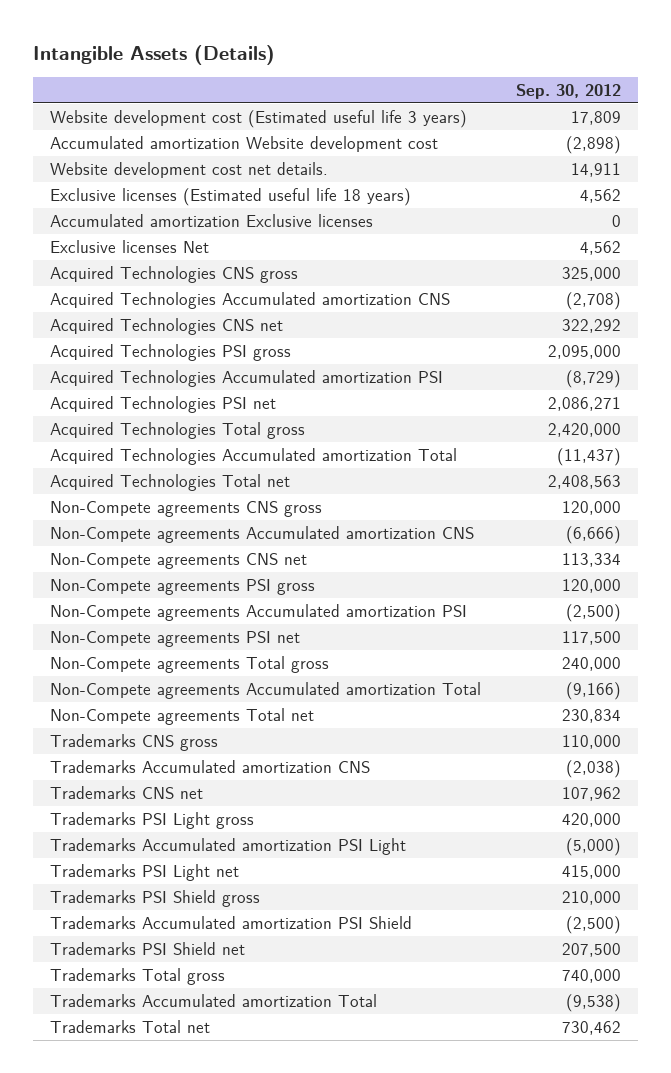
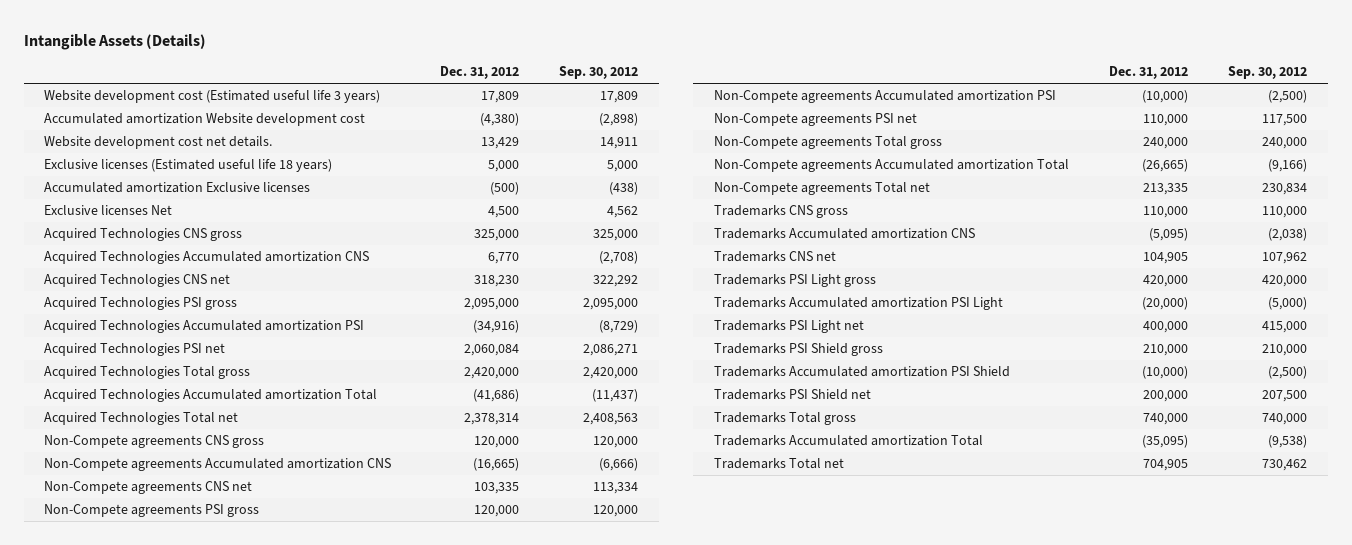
none -> [439,66,519,80] Dec. 31, 2012
[579,188,621,203] 4,562 -> [607,160,639,173] 5,000
[611,214,621,227] 0 -> [609,182,639,196] (438)

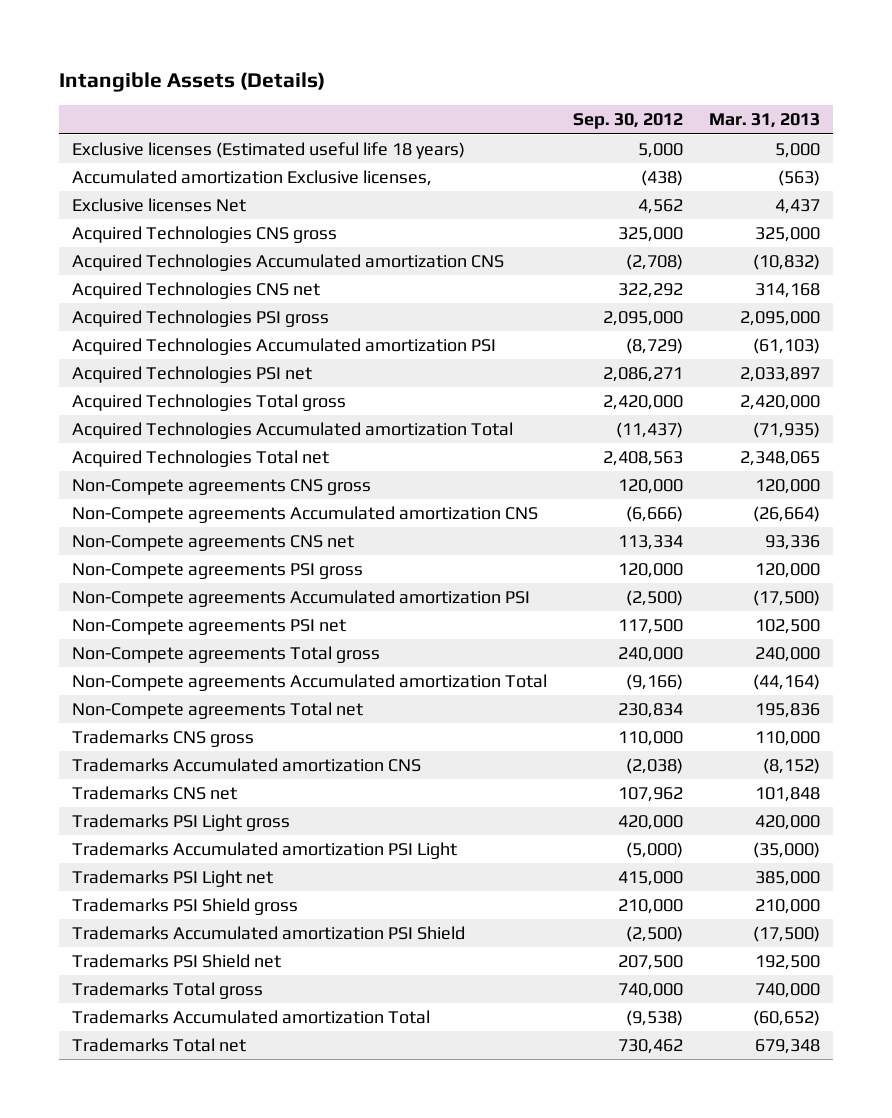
[439,66,519,80] Dec. 31, 2012 -> none
none -> [709,113,821,129] Mar. 31, 2013
[44,90,381,104] Website development cost (Estimated useful life 3 years) -> none
[44,113,366,127] Accumulated amortization Website development cost -> none
[44,136,273,150] Website development cost net details. -> none
[44,182,311,194] Accumulated amortization Exclusive licenses -> [72,170,433,187] Accumulated amortization Exclusive licenses,

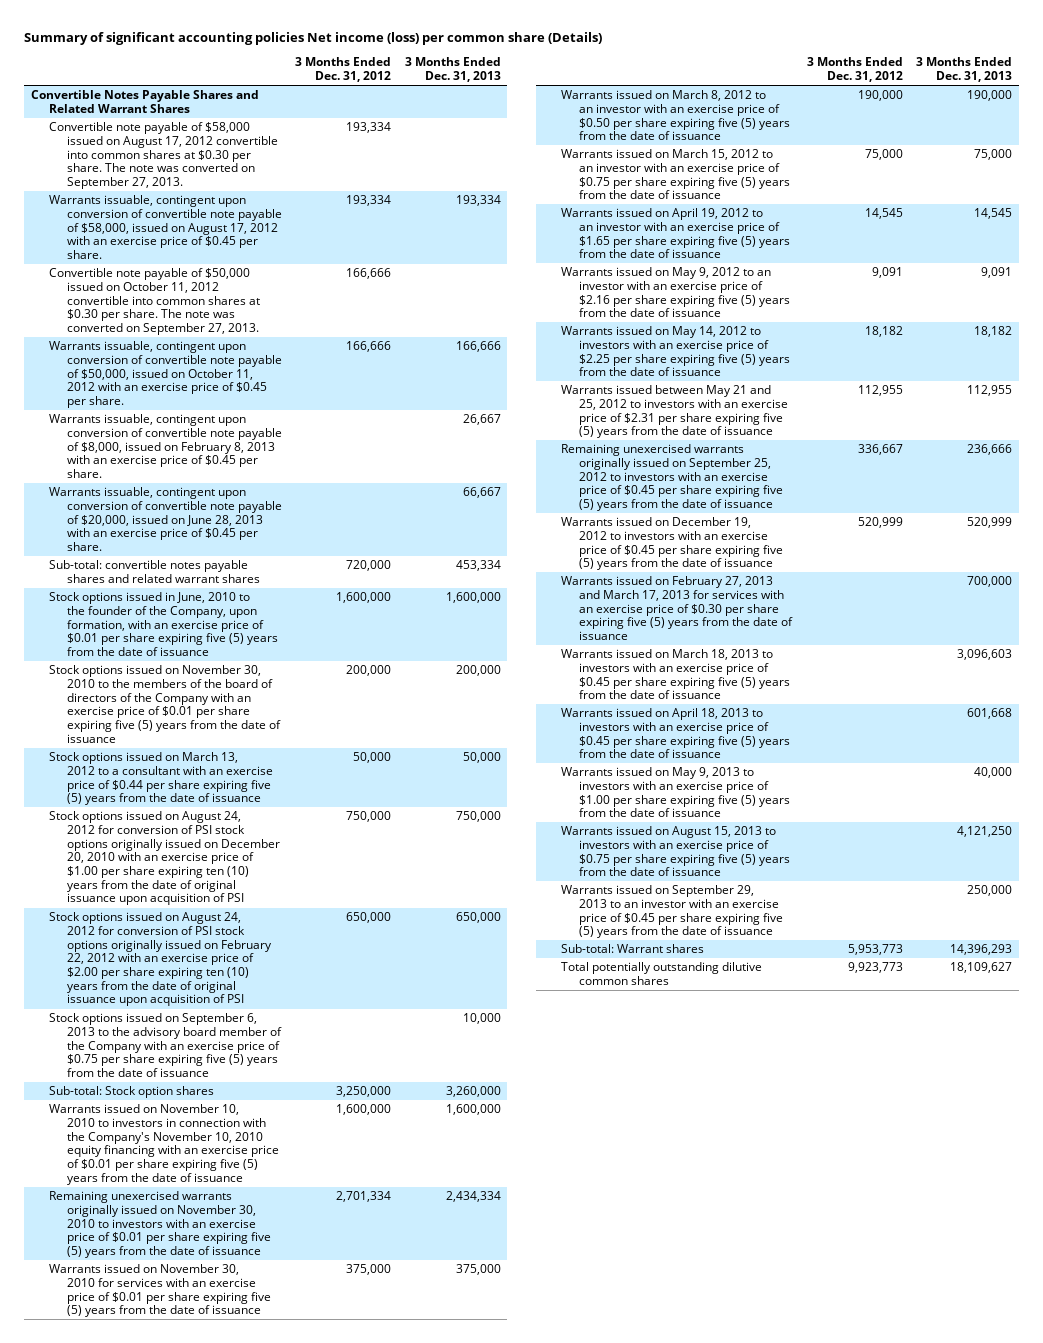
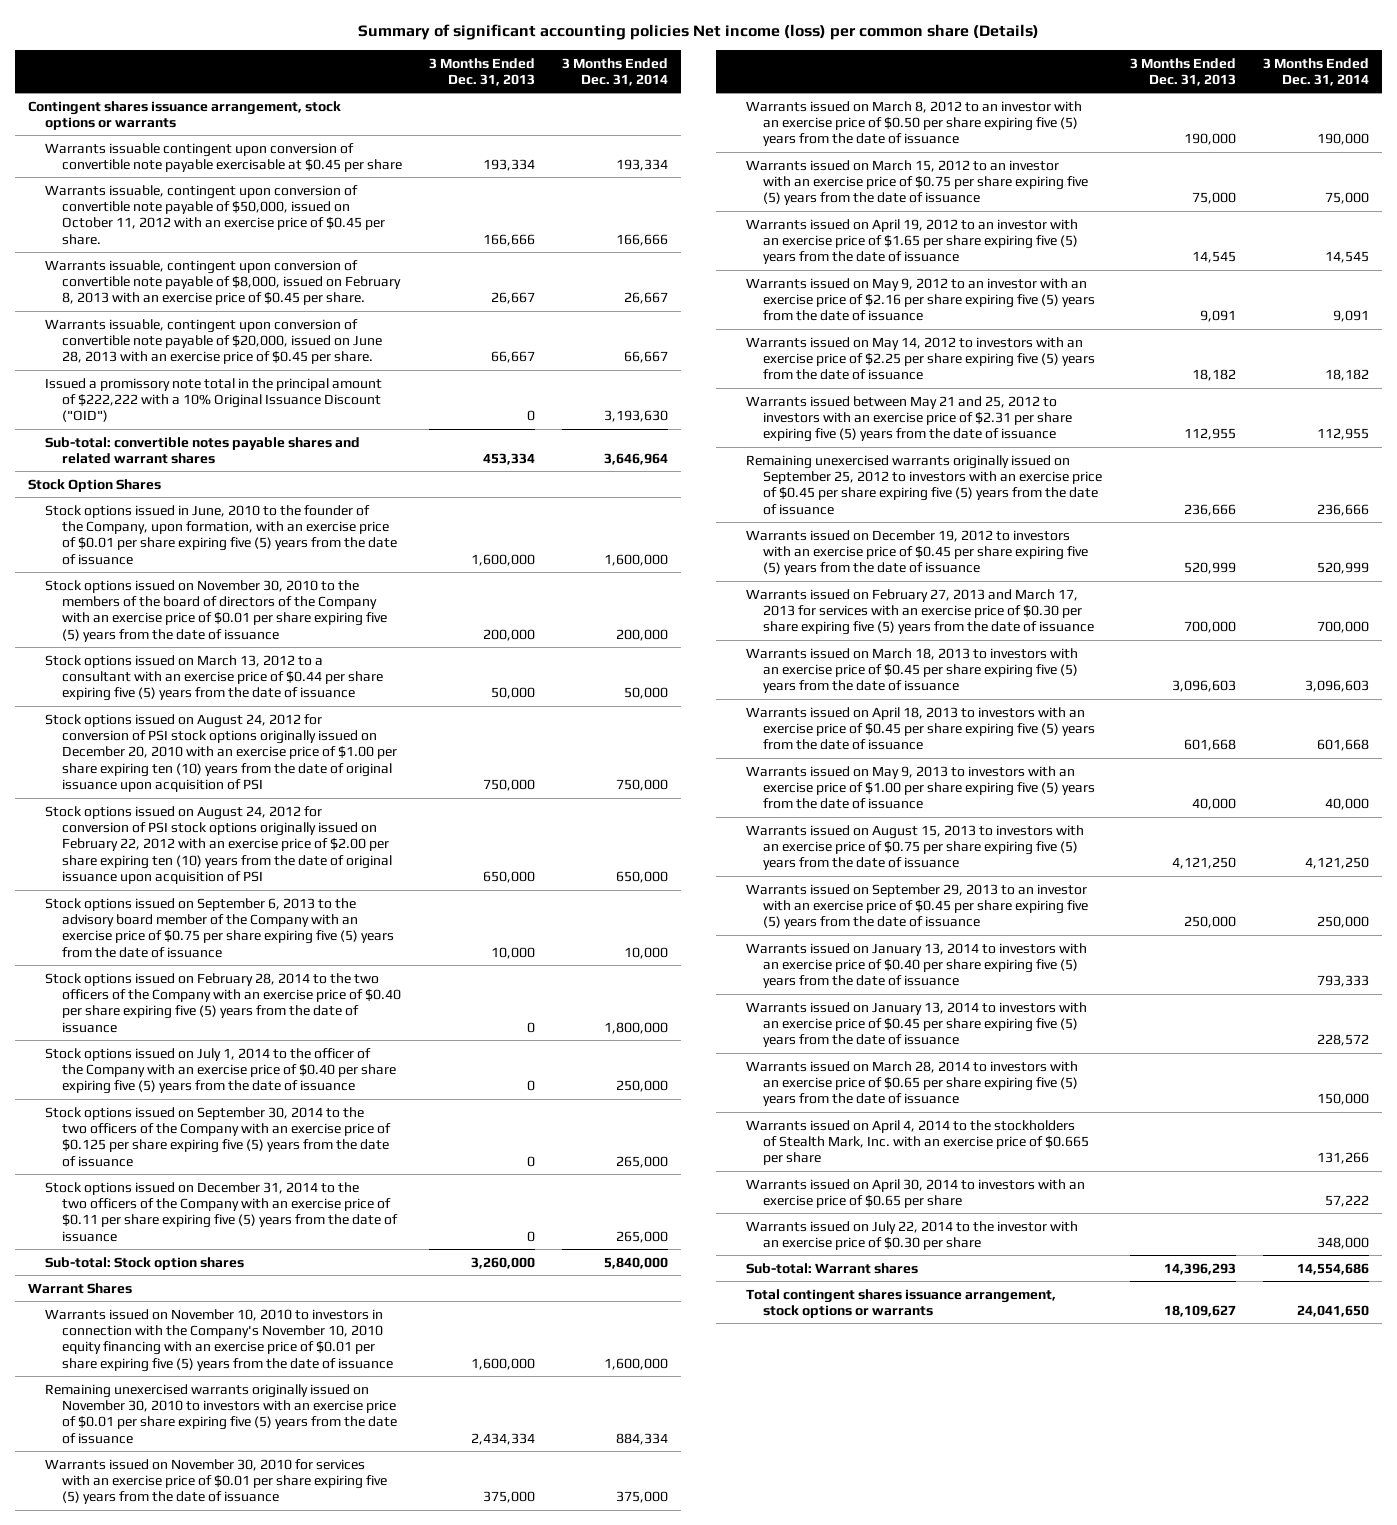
[295,57,392,82] 3 Months Ended Dec. 31, 2012 -> none
none -> [561,57,668,86] 3 Months Ended Dec. 31, 2014
[30,90,259,113] Convertible Notes Payable Shares and Related Warrant Shares -> none
[48,122,278,189] Convertible note payable of $58,000 issued on August 17, 2012 convertible into common shares at $0.30 per share. The note was converted on September 27, 2013. -> none
[48,268,260,335] Convertible note payable of $50,000 issued on October 11, 2012 convertible into common shares at $0.30 per share. The note was converted on September 27, 2013. -> none
none -> [28,100,342,130] Contingent shares issuance arrangement, stock options or warrants
[48,195,282,259] Warrants issuable, contingent upon conversion of convertible note payable of $58,000, issued on August 17, 2012 with an exercise price of $0.45 per share. -> [45,142,403,172] Warrants issuable contingent upon conversion of convertible note payable exercisable at $0.45 per share
none -> [45,377,383,423] Issued a promissory note total in the principal amount of $222,222 with a 10% Original Issuance Discount ("OID")
none -> [28,478,162,492] Stock Option Shares
none -> [45,972,402,1033] Stock options issued on February 28, 2014 to the two officers of the Company with an exercise price of $0.40 per share expiring five (5) years from the date of issuance
none -> [45,1047,397,1095] Stock options issued on July 1, 2014 to the officer of the Company with an exercise price of $0.40 per share expiring five (5) years from the date of issuance
none -> [45,1106,392,1167] Stock options issued on September 30, 2014 to the two officers of the Company with an exercise price of $0.125 per share expiring five (5) years from the date of issuance
none -> [45,1181,399,1242] Stock options issued on December 31, 2014 to the two officers of the Company with an exercise price of $0.11 per share expiring five (5) years from the date of issuance
none -> [28,1282,133,1294] Warrant Shares
none -> [746,942,1088,989] Warrants issued on January 13, 2014 to investors with an exercise price of $0.40 per share expiring five (5) years from the date of issuance
none -> [746,1001,1088,1048] Warrants issued on January 13, 2014 to investors with an exercise price of $0.45 per share expiring five (5) years from the date of issuance
none -> [746,1060,1079,1107] Warrants issued on March 28, 2014 to investors with an exercise price of $0.65 per share expiring five (5) years from the date of issuance
none -> [746,1119,1090,1166] Warrants issued on April 4, 2014 to the stockholders of Stealth Mark, Inc. with an exercise price of $0.665 per share
none -> [746,1178,1086,1208] Warrants issued on April 30, 2014 to investors with an exercise price of $0.65 per share
none -> [746,1220,1079,1250] Warrants issued on July 22, 2014 to the investor with an exercise price of $0.30 per share
[560,962,762,985] Total potentially outstanding dilutive common shares -> [746,1288,1057,1318] Total contingent shares issuance arrangement, stock options or warrants

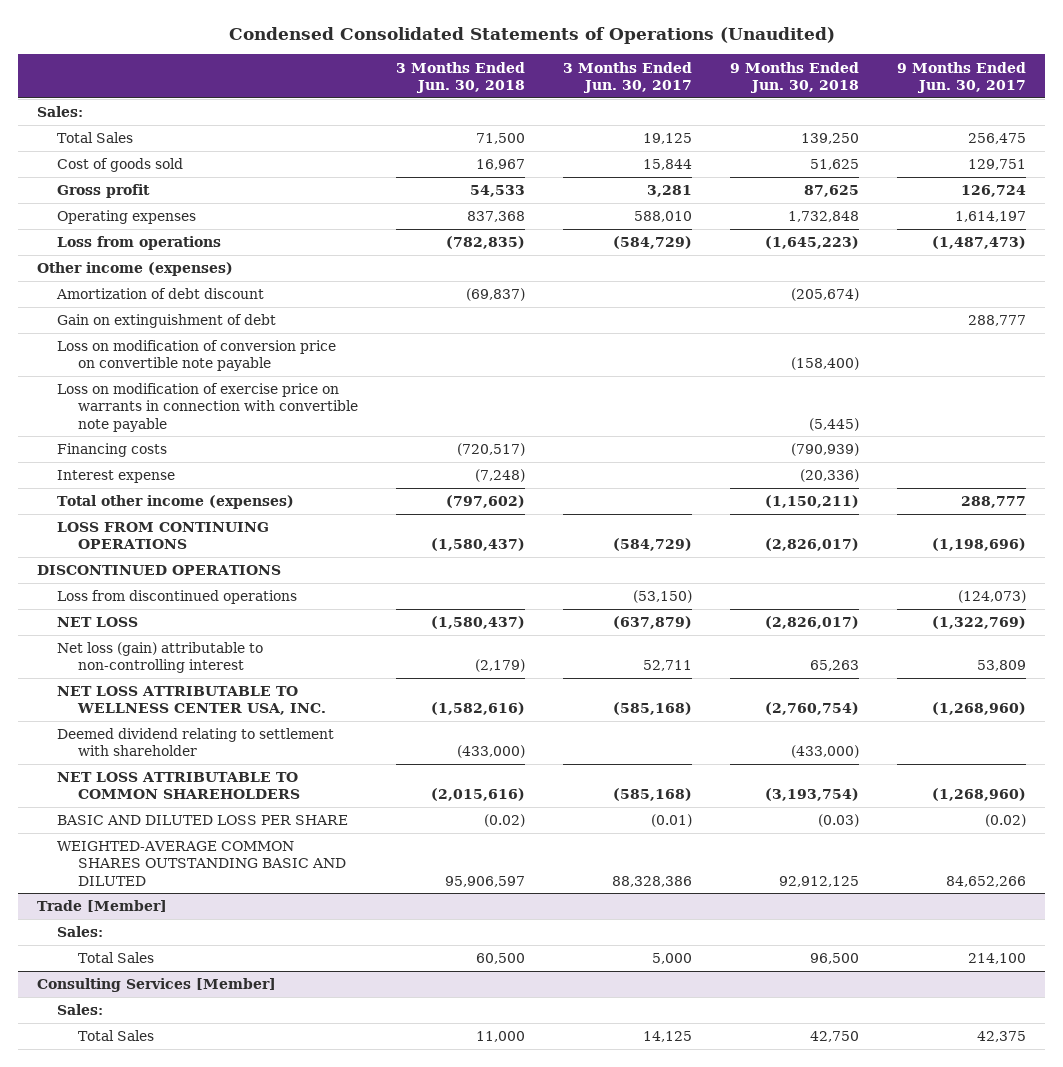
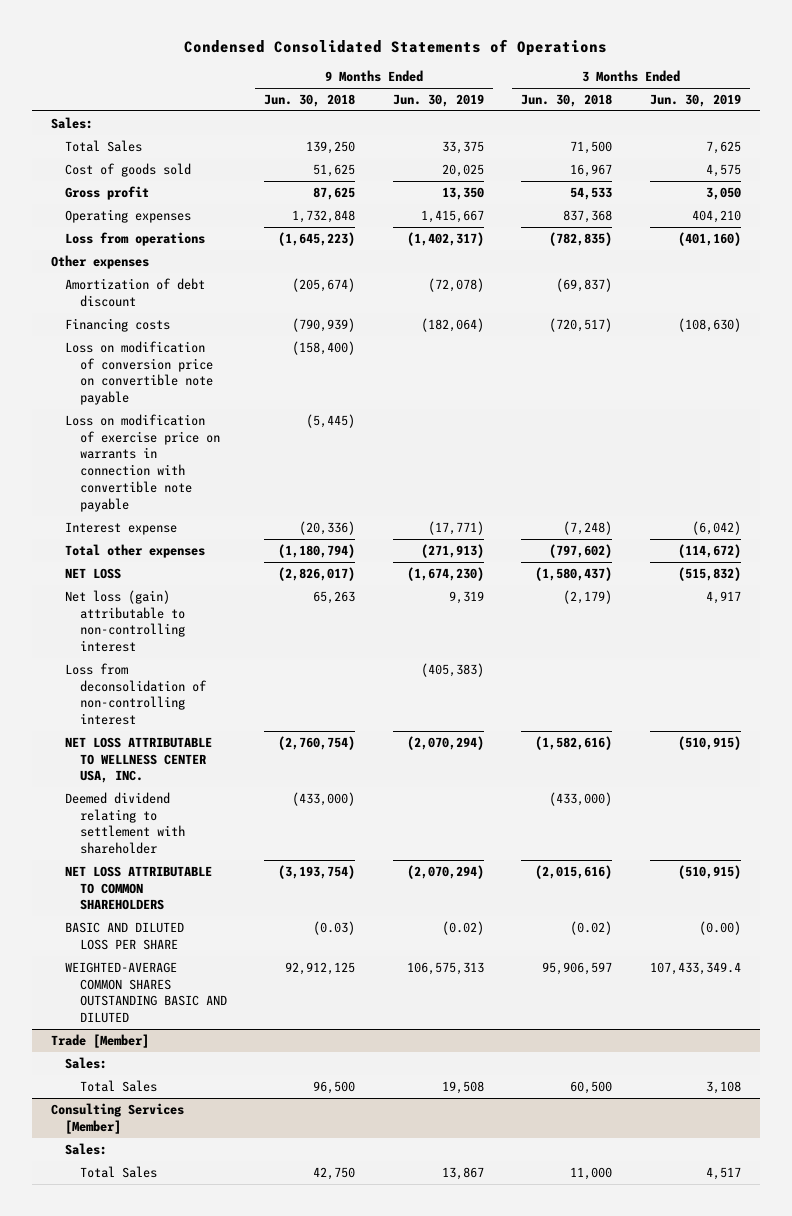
[228,27,835,45] Condensed Consolidated Statements of Operations (Unaudited) -> [183,39,607,57] Condensed Consolidated Statements of Operations
[562,61,692,93] 3 Months Ended Jun. 30, 2017 -> none
[897,61,1027,93] 9 Months Ended Jun. 30, 2017 -> none
none -> [392,94,484,108] Jun. 30, 2019
none -> [649,94,741,108] Jun. 30, 2019
[37,262,234,277] Other income (expenses) -> [50,254,149,269] Other expenses
[57,314,277,329] Gain on extinguishment of debt -> none
[57,443,168,458] Financing costs -> [65,317,171,332] Financing costs
[57,522,270,550] LOSS FROM CONTINUING OPERATIONS -> none
[37,565,282,576] DISCONTINUED OPERATIONS -> none
[57,590,298,605] Loss from discontinued operations -> none
[57,495,295,510] Total other income (expenses) -> [65,543,206,558] Total other expenses
[764,495,859,509] (1,150,211) -> [278,543,356,558] (1,180,794)
none -> [65,662,207,726] Loss from deconsolidation of non-controlling interest

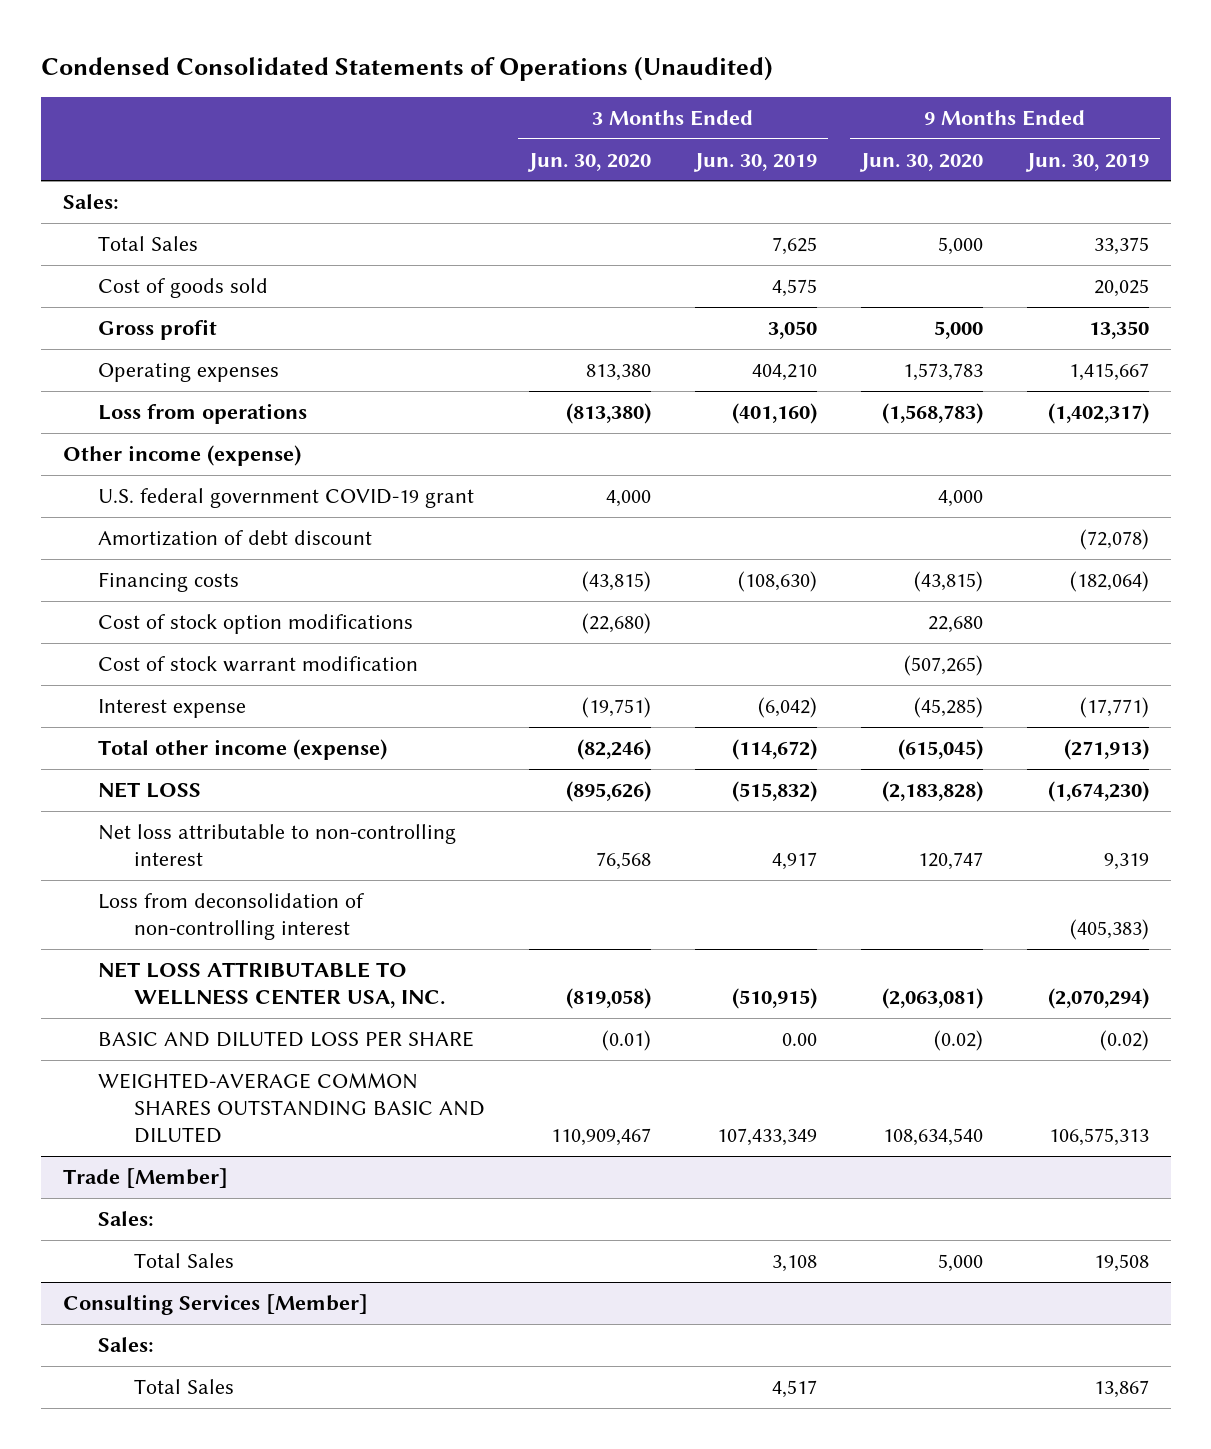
[183,39,607,57] Condensed Consolidated Statements of Operations -> [40,56,773,82] Condensed Consolidated Statements of Operations (Unaudited)
[264,94,356,108] Jun. 30, 2018 -> none
[521,94,613,108] Jun. 30, 2018 -> none
none -> [526,152,651,172] Jun. 30, 2020
none -> [858,152,983,172] Jun. 30, 2020
[50,254,149,269] Other expenses -> [62,444,301,466] Other income (expense)
none -> [98,487,475,508] U.S. federal government COVID-19 grant
[65,340,213,406] Loss on modification of conversion price on convertible note payable -> none
[65,413,220,512] Loss on modification of exercise price on warrants in connection with convertible note payable -> none
none -> [98,613,414,634] Cost of stock option modifications
none -> [98,655,419,672] Cost of stock warrant modification
[65,543,206,558] Total other expenses -> [98,738,388,760] Total other income (expense)
[65,589,185,653] Net loss (gain) attributable to non-controlling interest -> [98,823,457,867] Net loss attributable to non-controlling interest
[65,791,185,855] Deemed dividend relating to settlement with shareholder -> none
[65,865,213,911] NET LOSS ATTRIBUTABLE TO COMMON SHAREHOLDERS -> none
[698,920,741,935] (0.00) -> [781,1032,817,1046] 0.00
[649,961,741,975] 107,433,349.4 -> [716,1128,817,1147] 107,433,349

